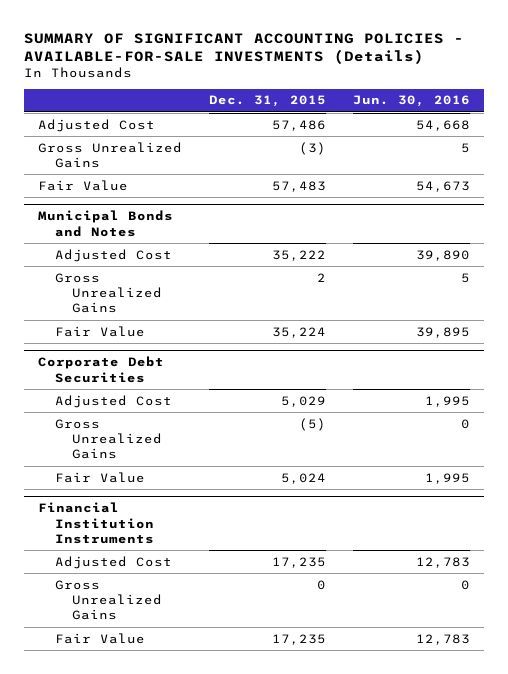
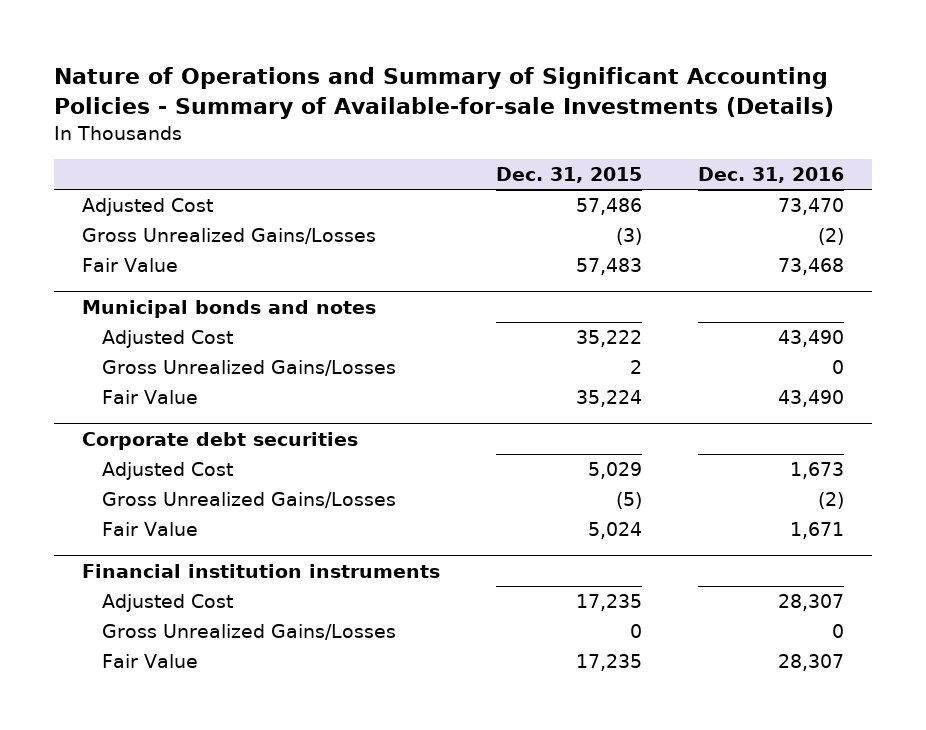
[24,32,465,64] SUMMARY OF SIGNIFICANT ACCOUNTING POLICIES - AVAILABLE-FOR-SALE INVESTMENTS (Details) -> [54,67,835,119] Nature of Operations and Summary of Significant Accounting Policies - Summary of Available-for-sale Investments (Details)
[353,95,471,108] Jun. 30, 2016 -> none
none -> [697,167,844,184] Dec. 31, 2016
[37,141,182,168] Gross Unrealized Gains -> [82,228,377,245] Gross Unrealized Gains/Losses
[37,210,173,237] Municipal Bonds and Notes -> [82,300,377,319] Municipal bonds and notes
[54,272,162,314] Gross Unrealized Gains -> [102,360,397,377] Gross Unrealized Gains/Losses
[37,356,164,383] Corporate Debt Securities -> [82,432,359,451] Corporate debt securities
[54,418,162,460] Gross Unrealized Gains -> [102,492,397,509] Gross Unrealized Gains/Losses
[37,502,154,544] Financial Institution Instruments -> [82,564,441,579] Financial institution instruments
[54,579,162,621] Gross Unrealized Gains -> [102,624,397,641] Gross Unrealized Gains/Losses

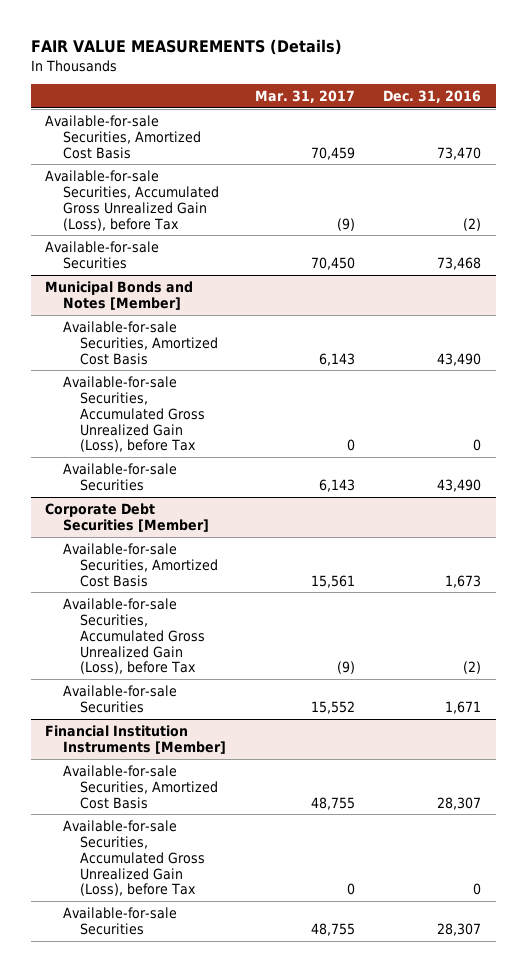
[54,67,835,119] Nature of Operations and Summary of Significant Accounting Policies - Summary of Available-for-sale Investments (Details) -> [31,39,343,56] FAIR VALUE MEASUREMENTS (Details)
[495,167,642,184] Dec. 31, 2015 -> none
none -> [254,90,355,104] Mar. 31, 2017
[82,198,214,217] Adjusted Cost -> [45,114,201,159] Available-for-sale Securities, Amortized Cost Basis
[82,228,377,245] Gross Unrealized Gains/Losses -> [45,169,219,231] Available-for-sale Securities, Accumulated Gross Unrealized Gain (Loss), before Tax
[82,258,179,273] Fair Value -> [45,240,160,269] Available-for-sale Securities
[82,300,377,319] Municipal bonds and notes -> [45,280,194,310] Municipal Bonds and Notes [Member]
[102,330,234,349] Adjusted Cost -> [62,320,219,365] Available-for-sale Securities, Amortized Cost Basis
[102,360,397,377] Gross Unrealized Gains/Losses -> [62,375,206,453] Available-for-sale Securities, Accumulated Gross Unrealized Gain (Loss), before Tax
[102,390,199,405] Fair Value -> [62,462,177,491] Available-for-sale Securities
[82,432,359,451] Corporate debt securities -> [45,502,209,532] Corporate Debt Securities [Member]
[102,462,234,481] Adjusted Cost -> [62,542,219,587] Available-for-sale Securities, Amortized Cost Basis
[102,492,397,509] Gross Unrealized Gains/Losses -> [62,597,206,675] Available-for-sale Securities, Accumulated Gross Unrealized Gain (Loss), before Tax
[102,522,199,537] Fair Value -> [62,684,177,713] Available-for-sale Securities
[82,564,441,579] Financial institution instruments -> [45,724,226,754] Financial Institution Instruments [Member]
[102,594,234,613] Adjusted Cost -> [62,764,219,809] Available-for-sale Securities, Amortized Cost Basis
[102,624,397,641] Gross Unrealized Gains/Losses -> [62,819,206,897] Available-for-sale Securities, Accumulated Gross Unrealized Gain (Loss), before Tax
[102,654,199,669] Fair Value -> [62,906,177,935] Available-for-sale Securities

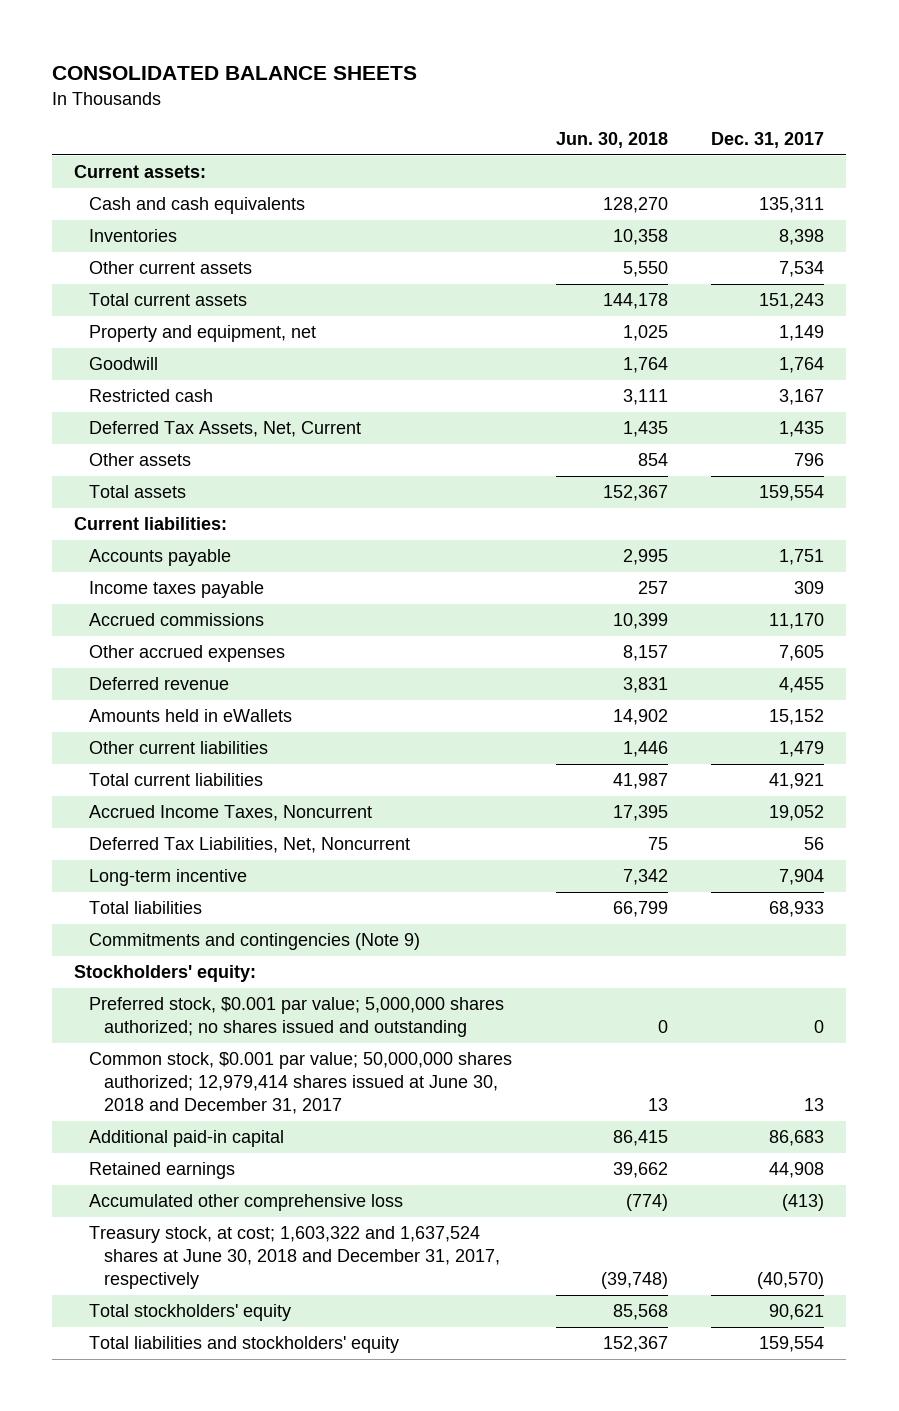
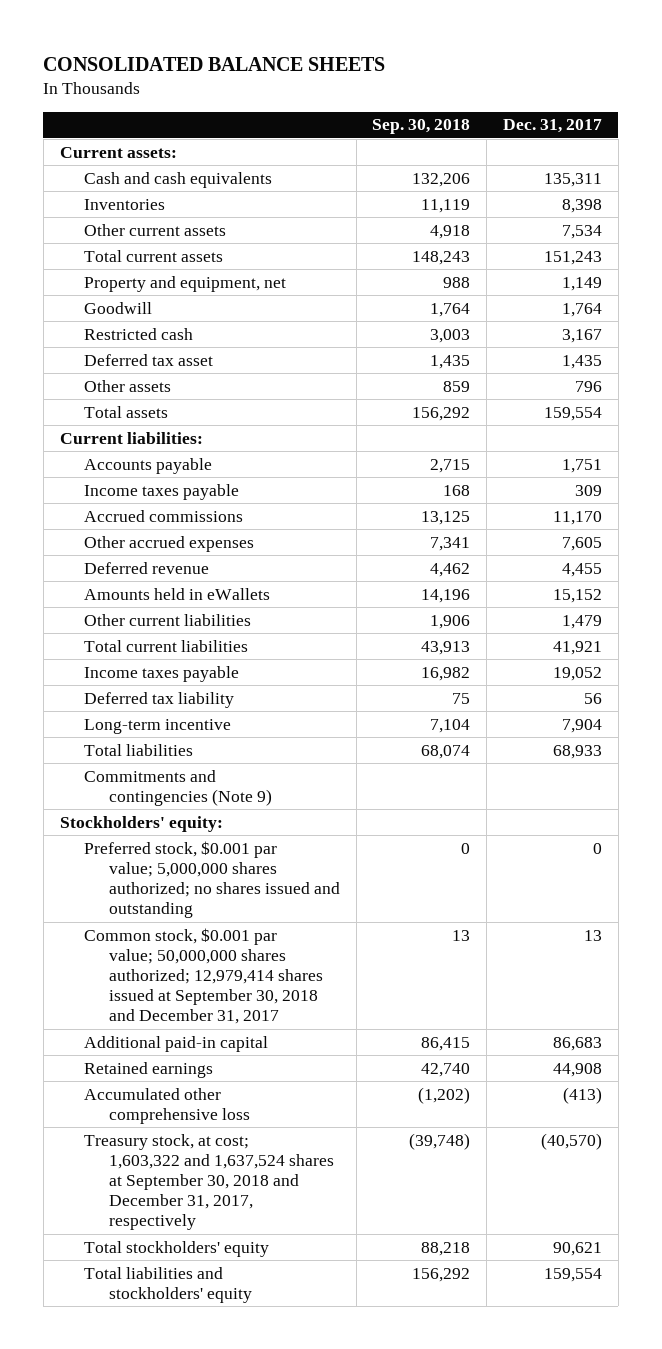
[555,132,668,149] Jun. 30, 2018 -> none
none -> [372,119,471,135] Sep. 30, 2018
[89,421,362,438] Deferred Tax Assets, Net, Current -> [84,353,214,366] Deferred tax asset
[89,837,411,854] Deferred Tax Liabilities, Net, Noncurrent -> none
[89,805,373,822] Accrued Income Taxes, Noncurrent -> [84,665,240,682] Income taxes payable
none -> [84,691,235,708] Deferred tax liability
[89,1052,513,1115] Common stock, $0.001 par value; 50,000,000 shares authorized; 12,979,414 shares issued at June 30, 2018 and December 31, 2017 -> [84,927,323,1025] Common stock, $0.001 par value; 50,000,000 shares authorized; 12,979,414 shares issued at September 30, 2018 and December 31, 2017
[89,1226,501,1290] Treasury stock, at cost; 1,603,322 and 1,637,524 shares at June 30, 2018 and December 31, 2017, respectively -> [84,1133,334,1231] Treasury stock, at cost; 1,603,322 and 1,637,524 shares at September 30, 2018 and December 31, 2017, respectively

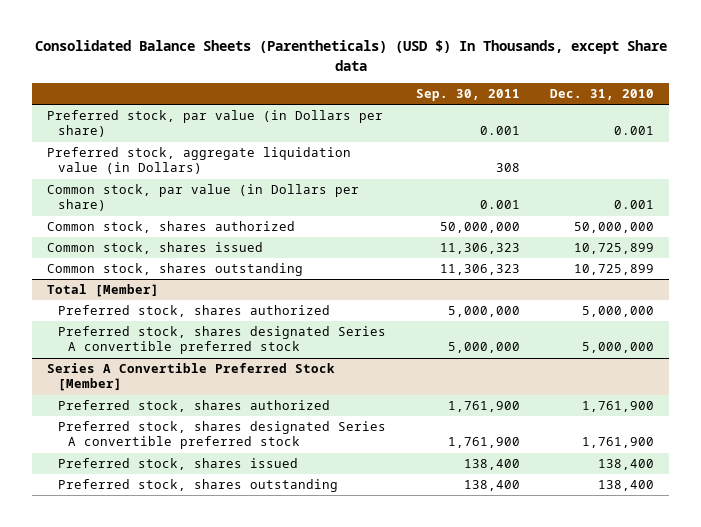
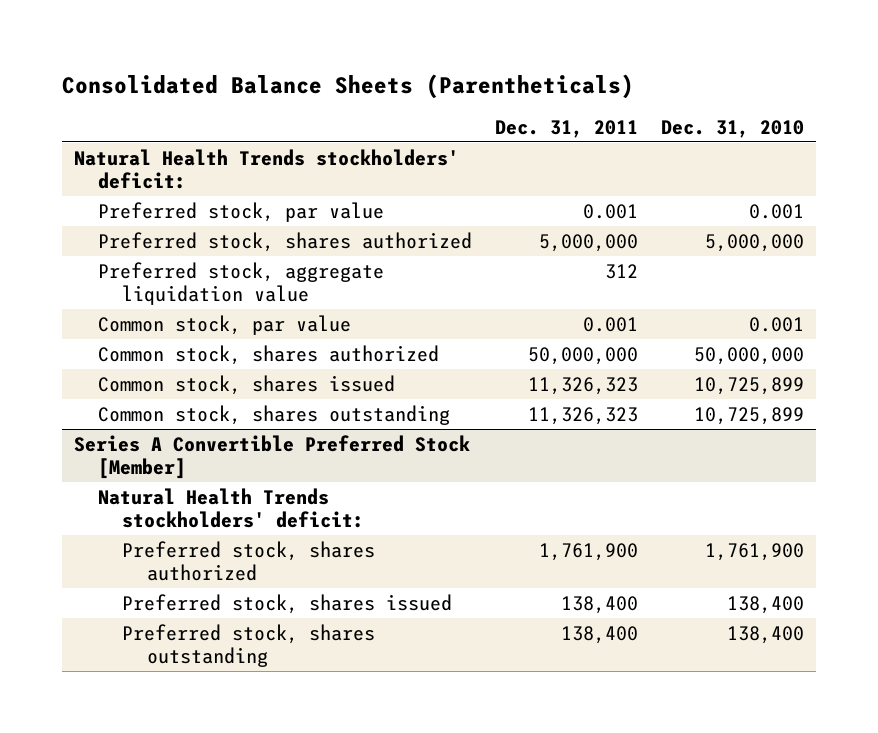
[34,40,667,71] Consolidated Balance Sheets (Parentheticals) (USD $) In Thousands, except Share data -> [62,73,635,99] Consolidated Balance Sheets (Parentheticals)
[415,89,520,102] Sep. 30, 2011 -> none
none -> [495,119,639,138] Dec. 31, 2011
none -> [73,148,459,189] Natural Health Trends stockholders' deficit:
[47,110,384,138] Preferred stock, par value (in Dollars per share) -> [98,201,385,222] Preferred stock, par value
none -> [98,231,473,252] Preferred stock, shares authorized
[47,147,352,175] Preferred stock, aggregate liquidation value (in Dollars) -> [98,261,385,305] Preferred stock, aggregate liquidation value
[47,184,360,212] Common stock, par value (in Dollars per share) -> [98,314,352,335] Common stock, par value
[47,284,160,298] Total [Member] -> none
[57,305,330,318] Preferred stock, shares authorized -> none
[57,326,386,355] Preferred stock, shares designated Series A convertible preferred stock -> none
none -> [98,487,365,528] Natural Health Trends stockholders' deficit:
[57,421,386,450] Preferred stock, shares designated Series A convertible preferred stock -> none

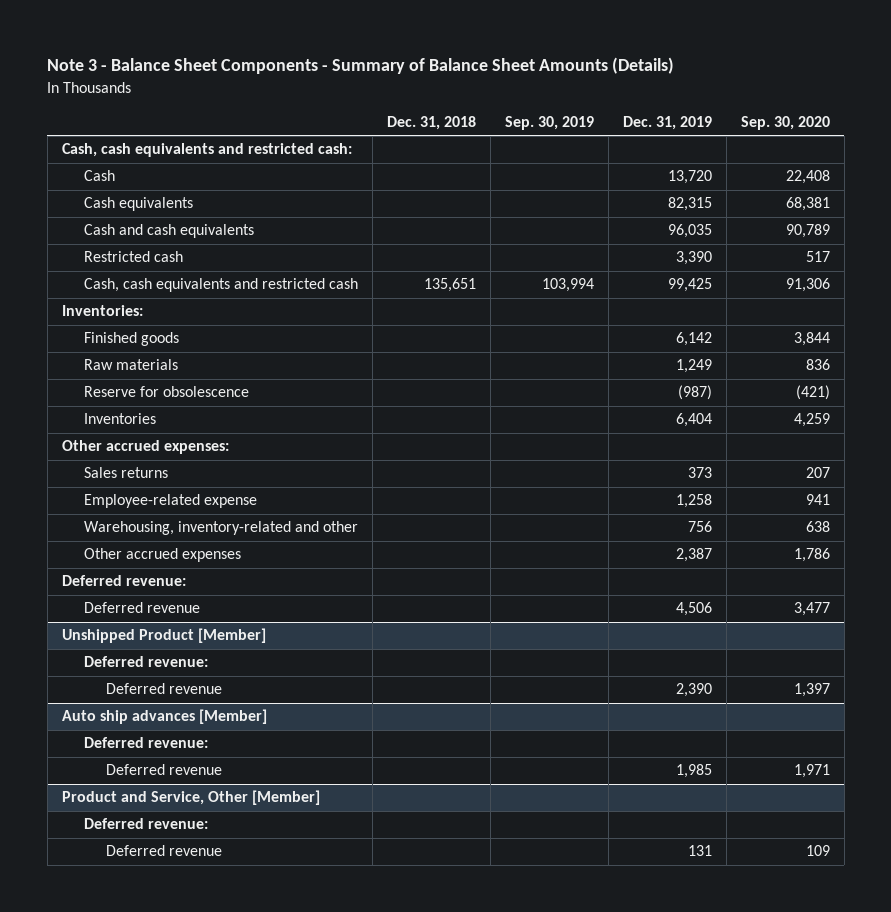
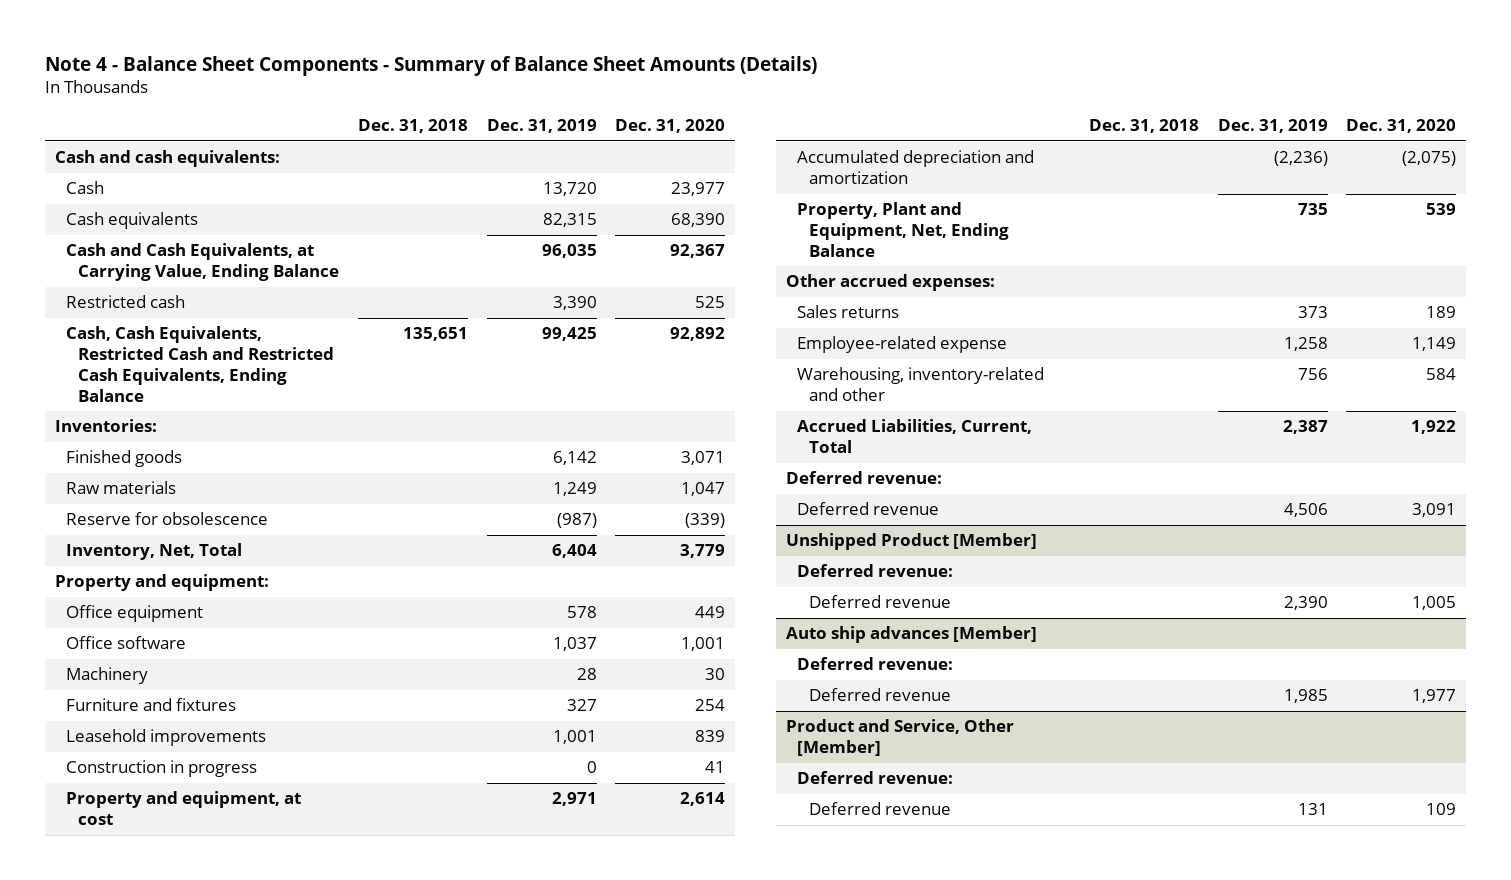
[47,57,675,75] Note 3 - Balance Sheet Components - Summary of Balance Sheet Amounts (Details) -> [45,55,818,76] Note 4 - Balance Sheet Components - Summary of Balance Sheet Amounts (Details)
[504,115,594,130] Sep. 30, 2019 -> none
[740,115,830,130] Sep. 30, 2020 -> none
none -> [615,119,726,134] Dec. 31, 2020
[61,143,352,158] Cash, cash equivalents and restricted cash: -> [54,150,280,168] Cash and cash equivalents:
[83,224,254,239] Cash and cash equivalents -> [66,243,340,282] Cash and Cash Equivalents, at Carrying Value, Ending Balance
[83,278,358,293] Cash, cash equivalents and restricted cash -> [66,326,335,402] Cash, Cash Equivalents, Restricted Cash and Restricted Cash Equivalents, Ending Balance
[83,413,156,425] Inventories -> [66,543,243,561] Inventory, Net, Total
none -> [54,574,269,592] Property and equipment:
none -> [66,605,204,623] Office equipment
none -> [66,636,187,650] Office software
none -> [66,667,149,685] Machinery
none -> [66,698,237,712] Furniture and fixtures
none -> [66,729,267,747] Leasehold improvements
none -> [66,760,258,778] Construction in progress
none -> [66,791,302,826] Property and equipment, at cost
none -> [797,150,1035,185] Accumulated depreciation and amortization
none -> [797,202,1010,257] Property, Plant and Equipment, Net, Ending Balance
[83,548,241,563] Other accrued expenses -> [797,419,1033,454] Accrued Liabilities, Current, Total

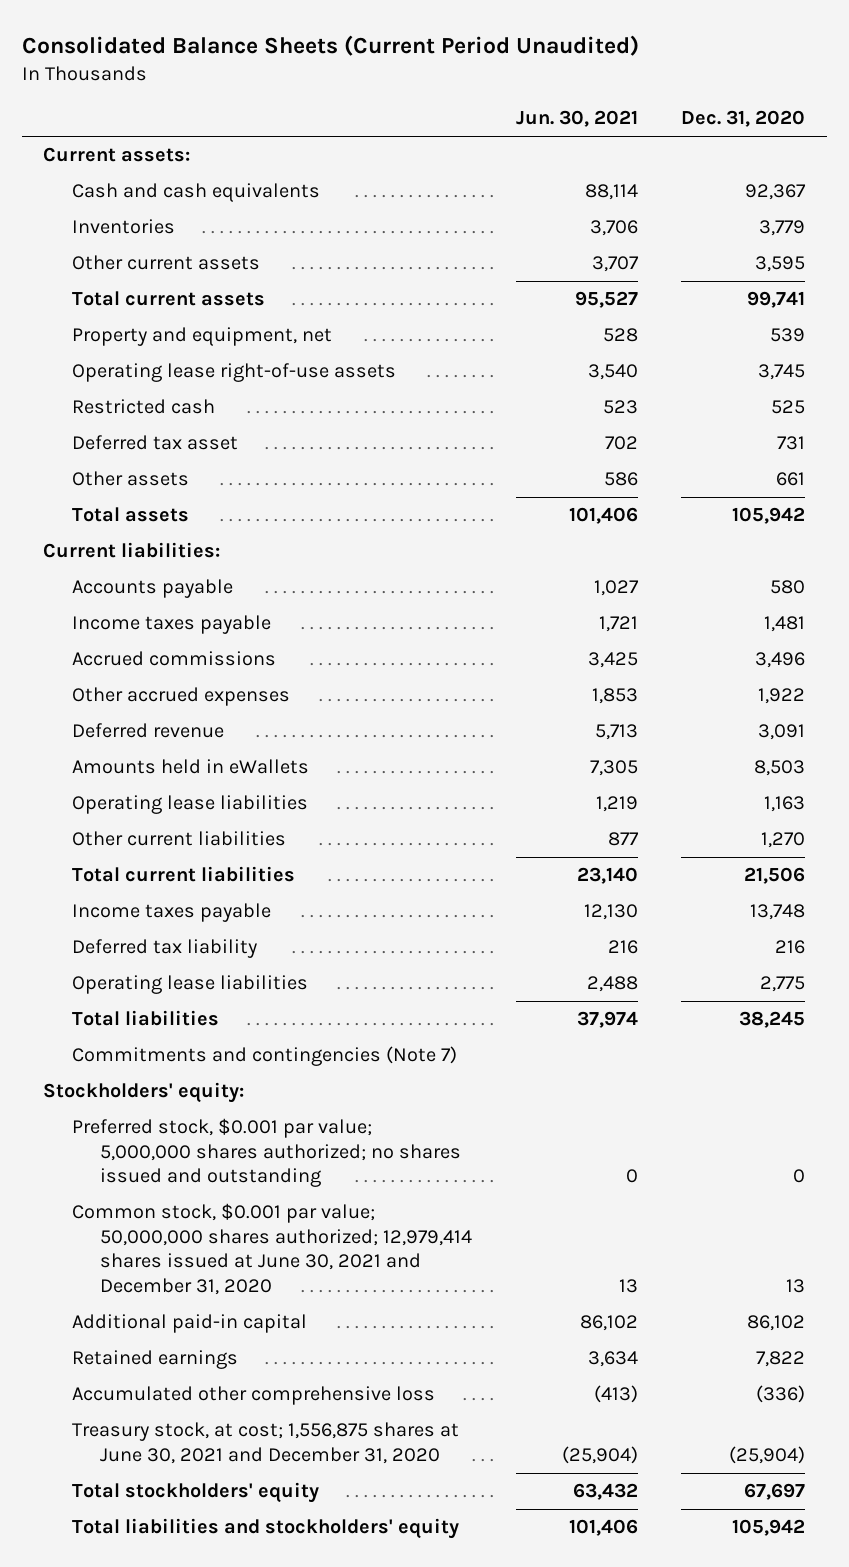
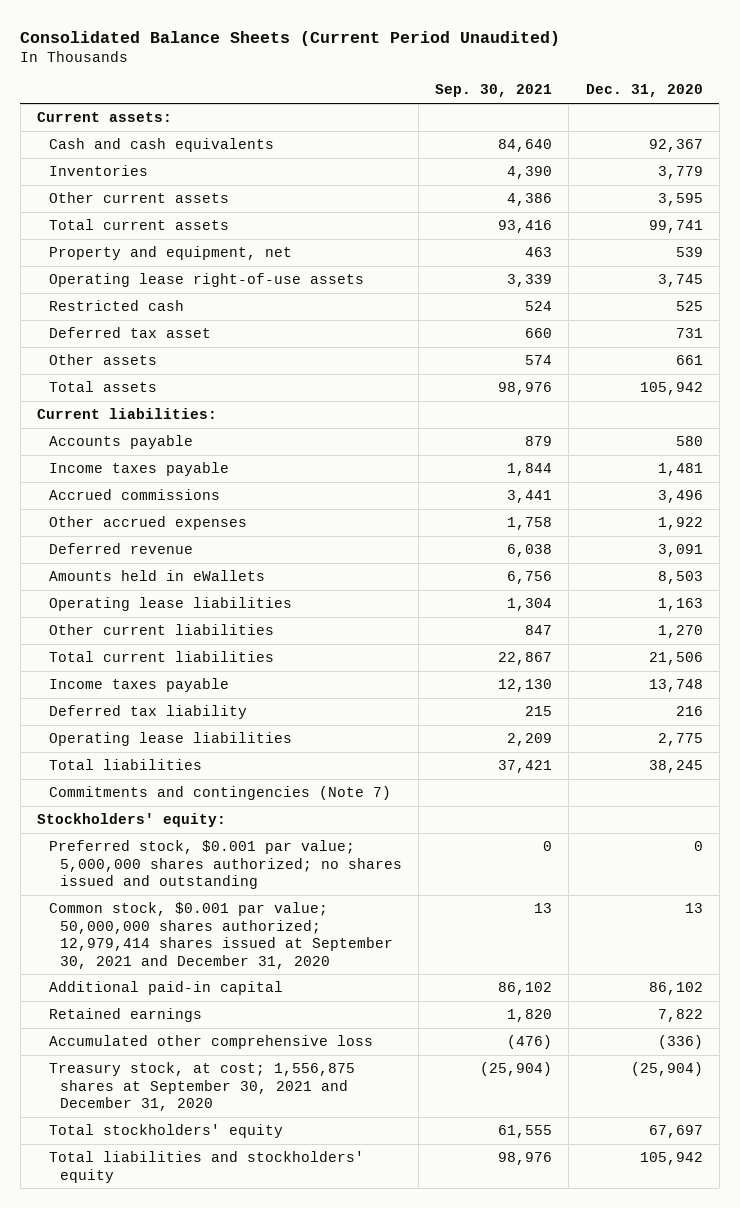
[515,110,638,128] Jun. 30, 2021 -> none
none -> [435,84,553,98] Sep. 30, 2021
[71,1203,473,1295] Common stock, $0.001 par value; 50,000,000 shares authorized; 12,979,414 shares issued at June 30, 2021 and December 31, 2020 -> [48,902,394,969] Common stock, $0.001 par value; 50,000,000 shares authorized; 12,979,414 shares issued at September 30, 2021 and December 31, 2020
[71,1422,459,1464] Treasury stock, at cost; 1,556,875 shares at June 30, 2021 and December 31, 2020 -> [48,1062,355,1112] Treasury stock, at cost; 1,556,875 shares at September 30, 2021 and December 31, 2020

